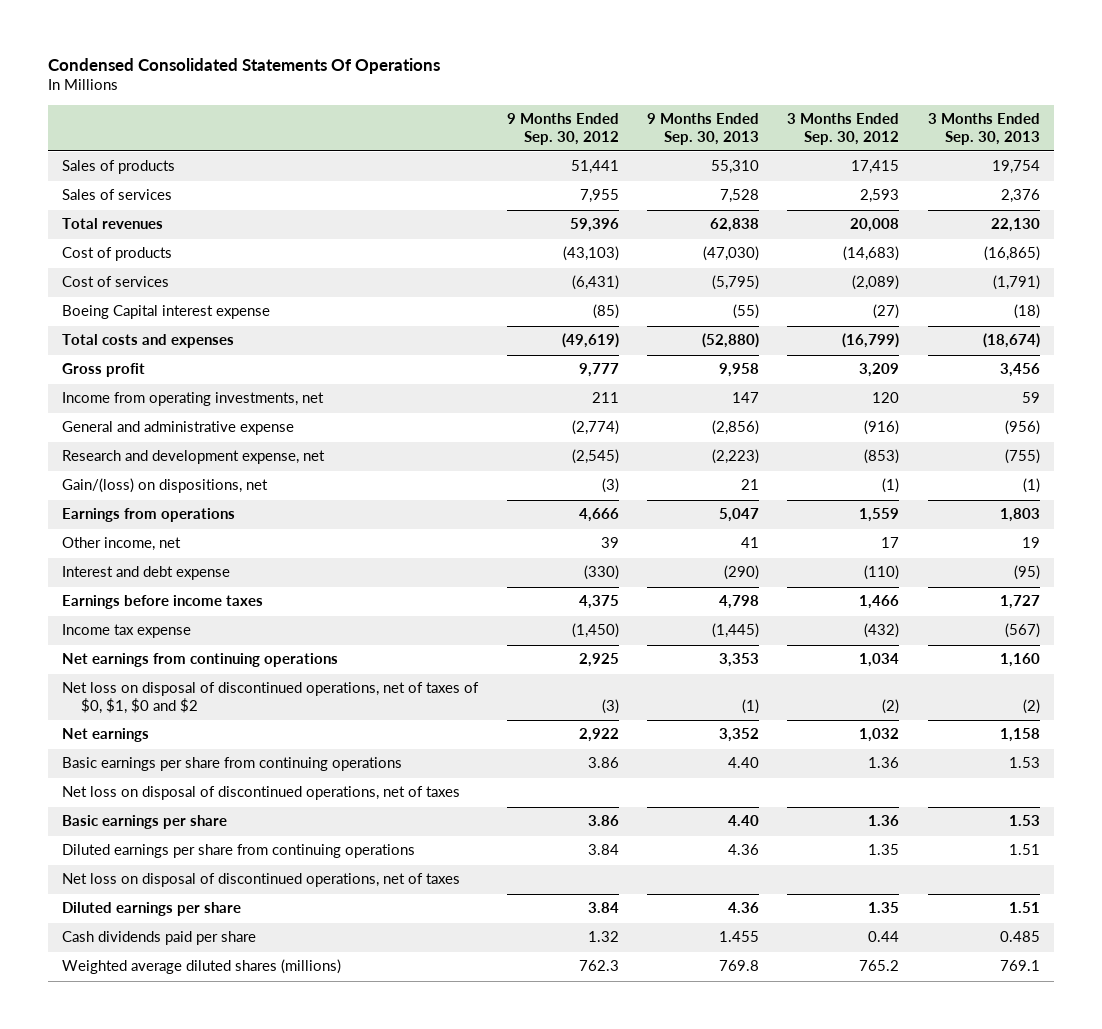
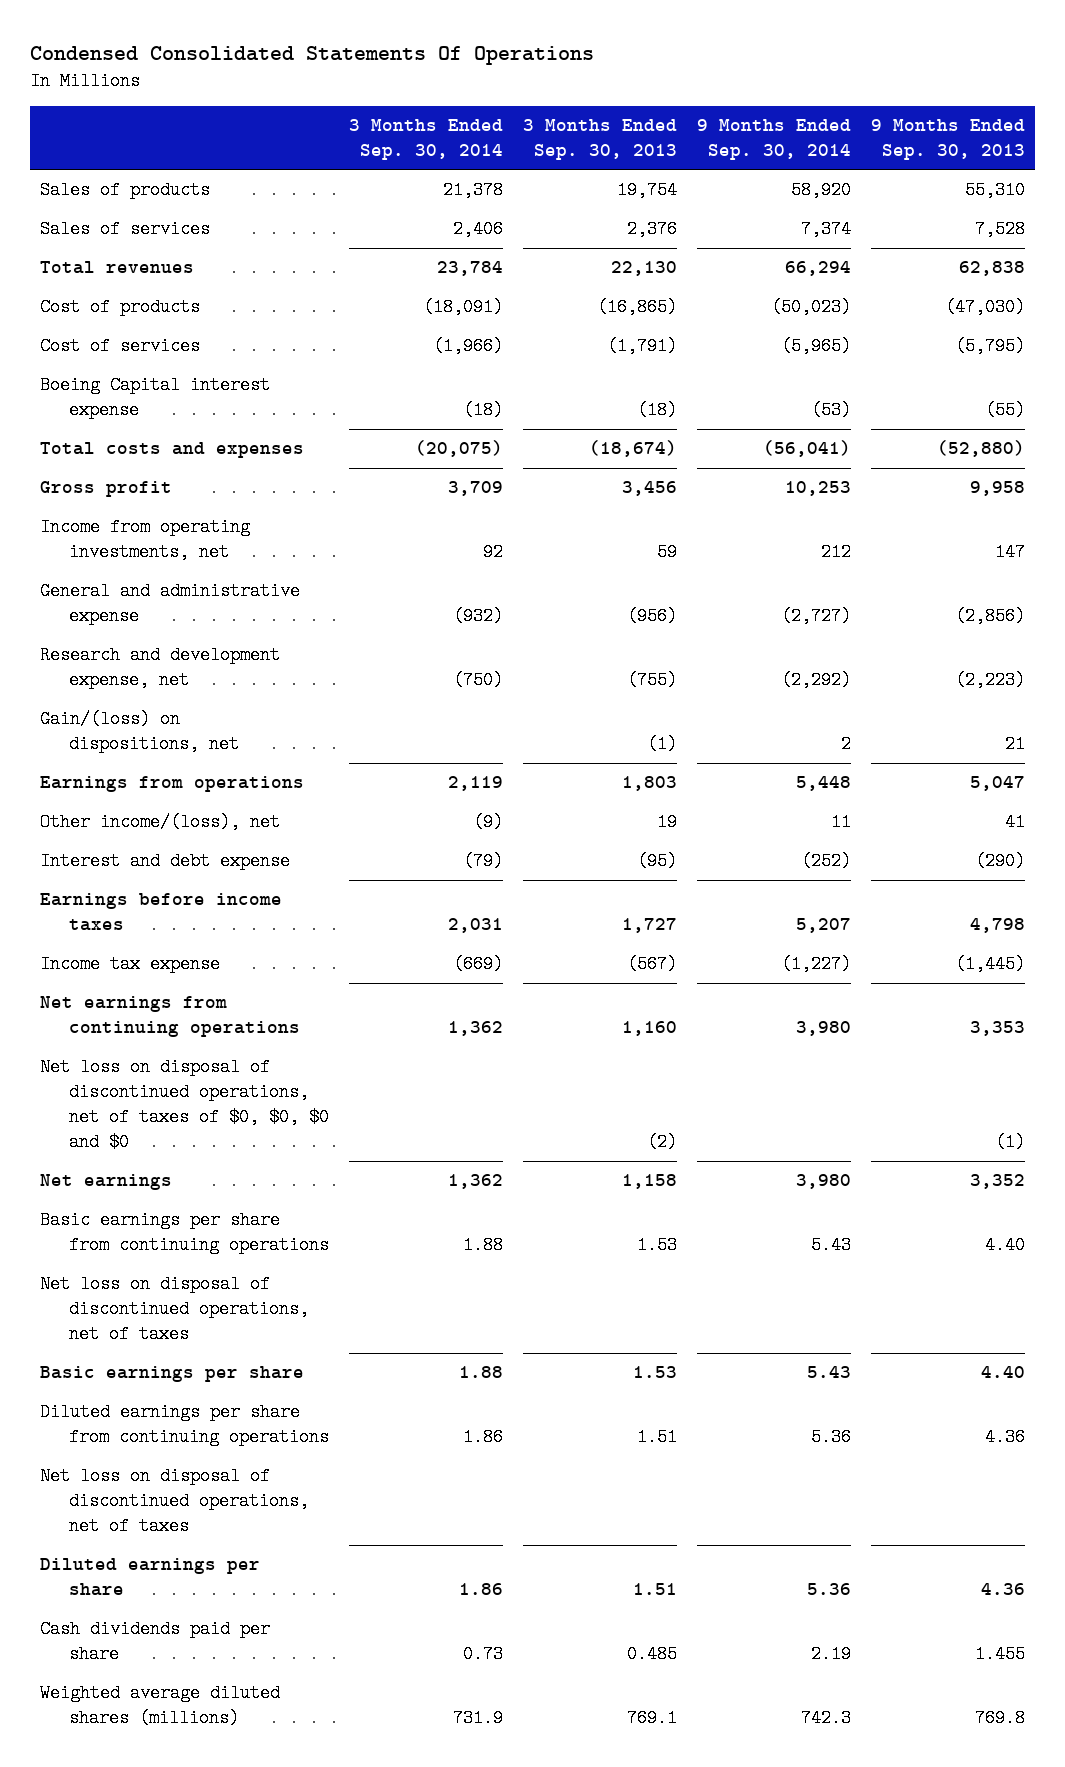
[506,113,619,145] 9 Months Ended Sep. 30, 2012 -> none
[787,113,900,145] 3 Months Ended Sep. 30, 2012 -> none
none -> [349,118,504,160] 3 Months Ended Sep. 30, 2014
none -> [697,118,852,160] 9 Months Ended Sep. 30, 2014
[62,537,182,552] Other income, net -> [39,813,280,832] Other income/(loss), net
[62,682,480,714] Net loss on disposal of discontinued operations, net of taxes of $0, $1, $0 and $2 -> [39,1058,330,1152] Net loss on disposal of discontinued operations, net of taxes of $0, $0, $0 and $0

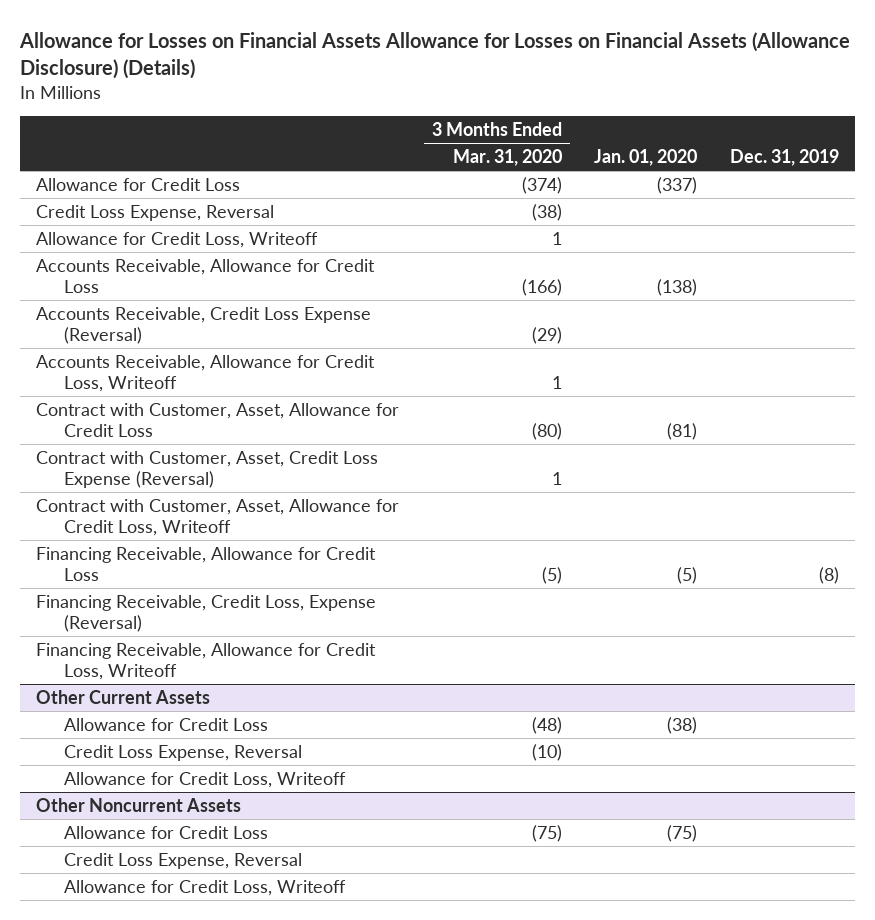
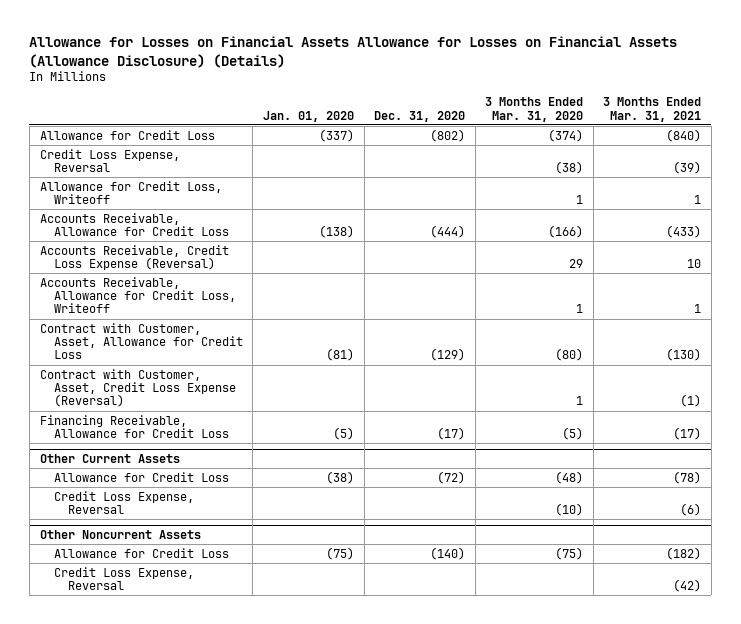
[729,149,839,167] Dec. 31, 2019 -> none
none -> [374,110,466,122] Dec. 31, 2020
none -> [603,97,702,122] 3 Months Ended Mar. 31, 2021
[531,326,562,344] (29) -> [569,258,584,268] 29
[36,498,400,536] Contract with Customer, Asset, Allowance for Credit Loss, Writeoff -> none
[36,594,377,632] Financing Receivable, Credit Loss, Expense (Reversal) -> none
[36,642,377,680] Financing Receivable, Allowance for Credit Loss, Writeoff -> none
[64,771,347,788] Allowance for Credit Loss, Writeoff -> none
[64,879,347,896] Allowance for Credit Loss, Writeoff -> none

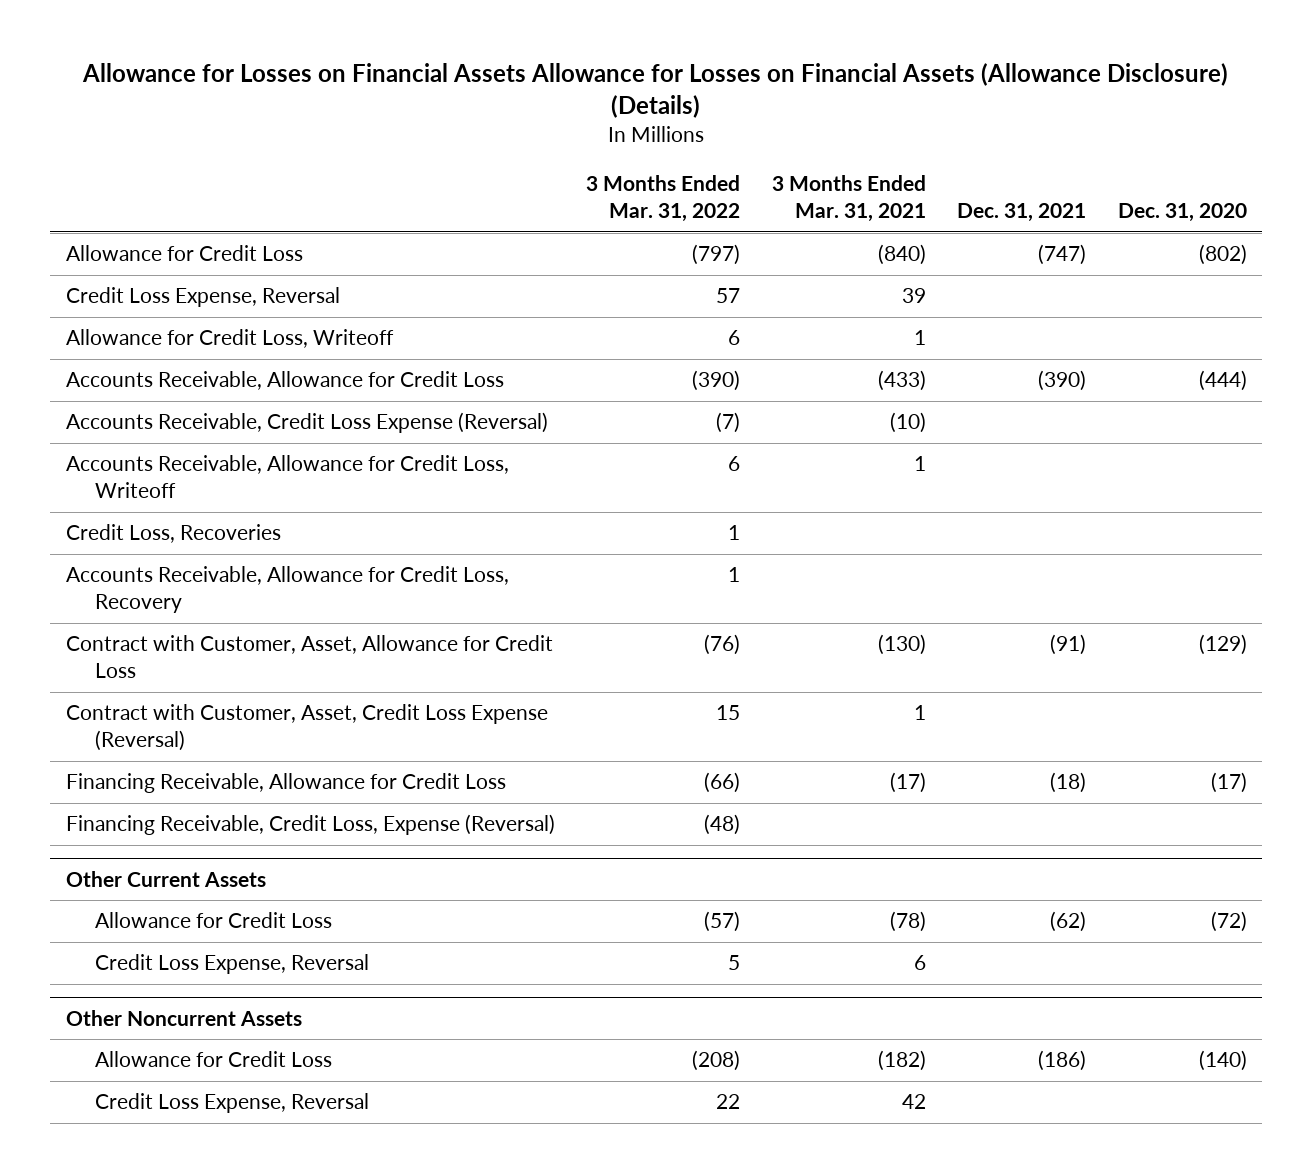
[262,110,354,122] Jan. 01, 2020 -> none
[485,97,584,122] 3 Months Ended Mar. 31, 2020 -> none
none -> [586,175,741,223] 3 Months Ended Mar. 31, 2022
none -> [957,203,1087,223] Dec. 31, 2021
[673,160,702,174] (39) -> [901,288,926,304] 39
[687,258,702,268] 10 -> [889,412,926,434] (10)
none -> [65,524,281,544] Credit Loss, Recoveries
none -> [65,566,509,614] Accounts Receivable, Allowance for Credit Loss, Recovery
[680,394,702,408] (1) -> [913,705,926,721] 1
none -> [65,814,555,836] Financing Receivable, Credit Loss, Expense (Reversal)
[680,502,702,516] (6) -> [913,955,926,971] 6
[673,578,702,592] (42) -> [901,1094,926,1110] 42

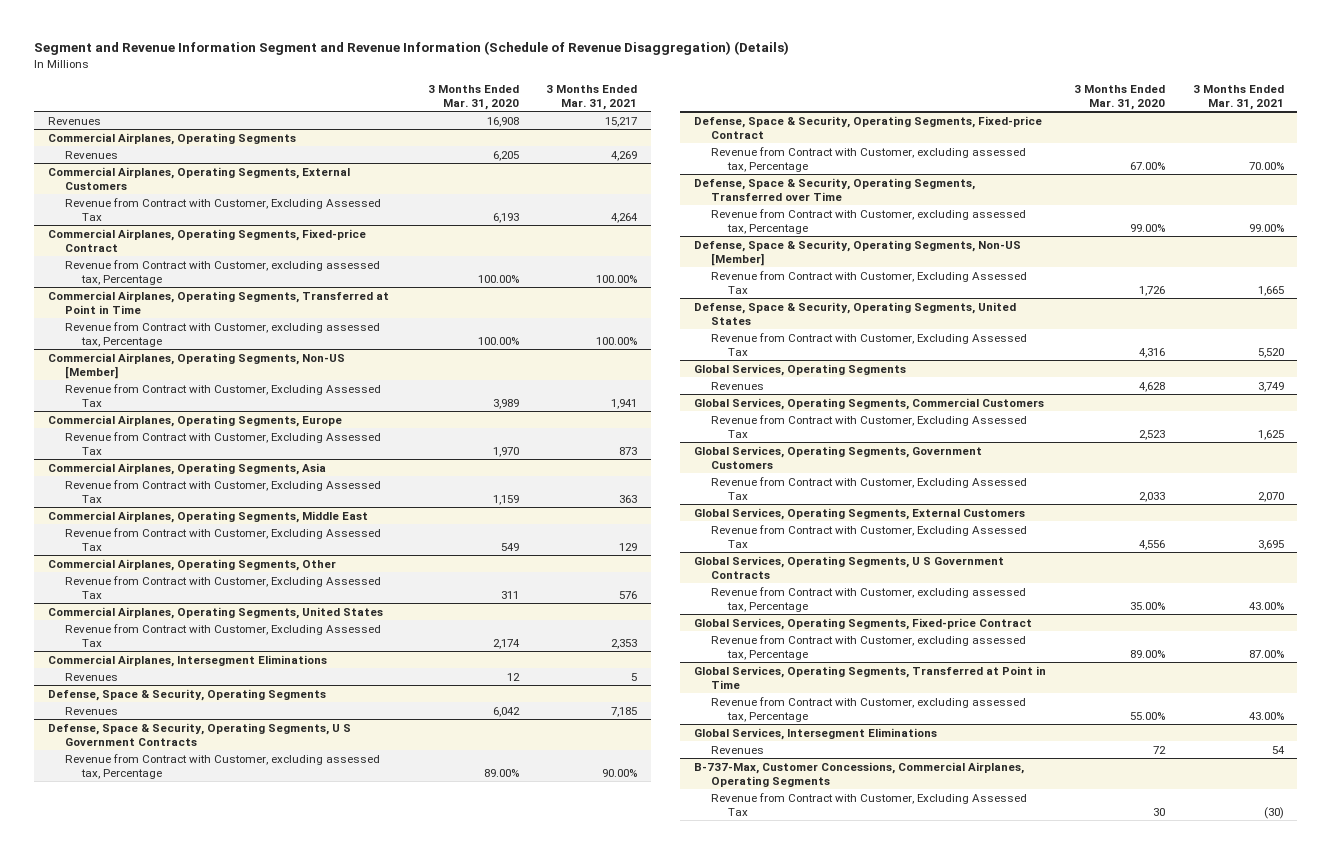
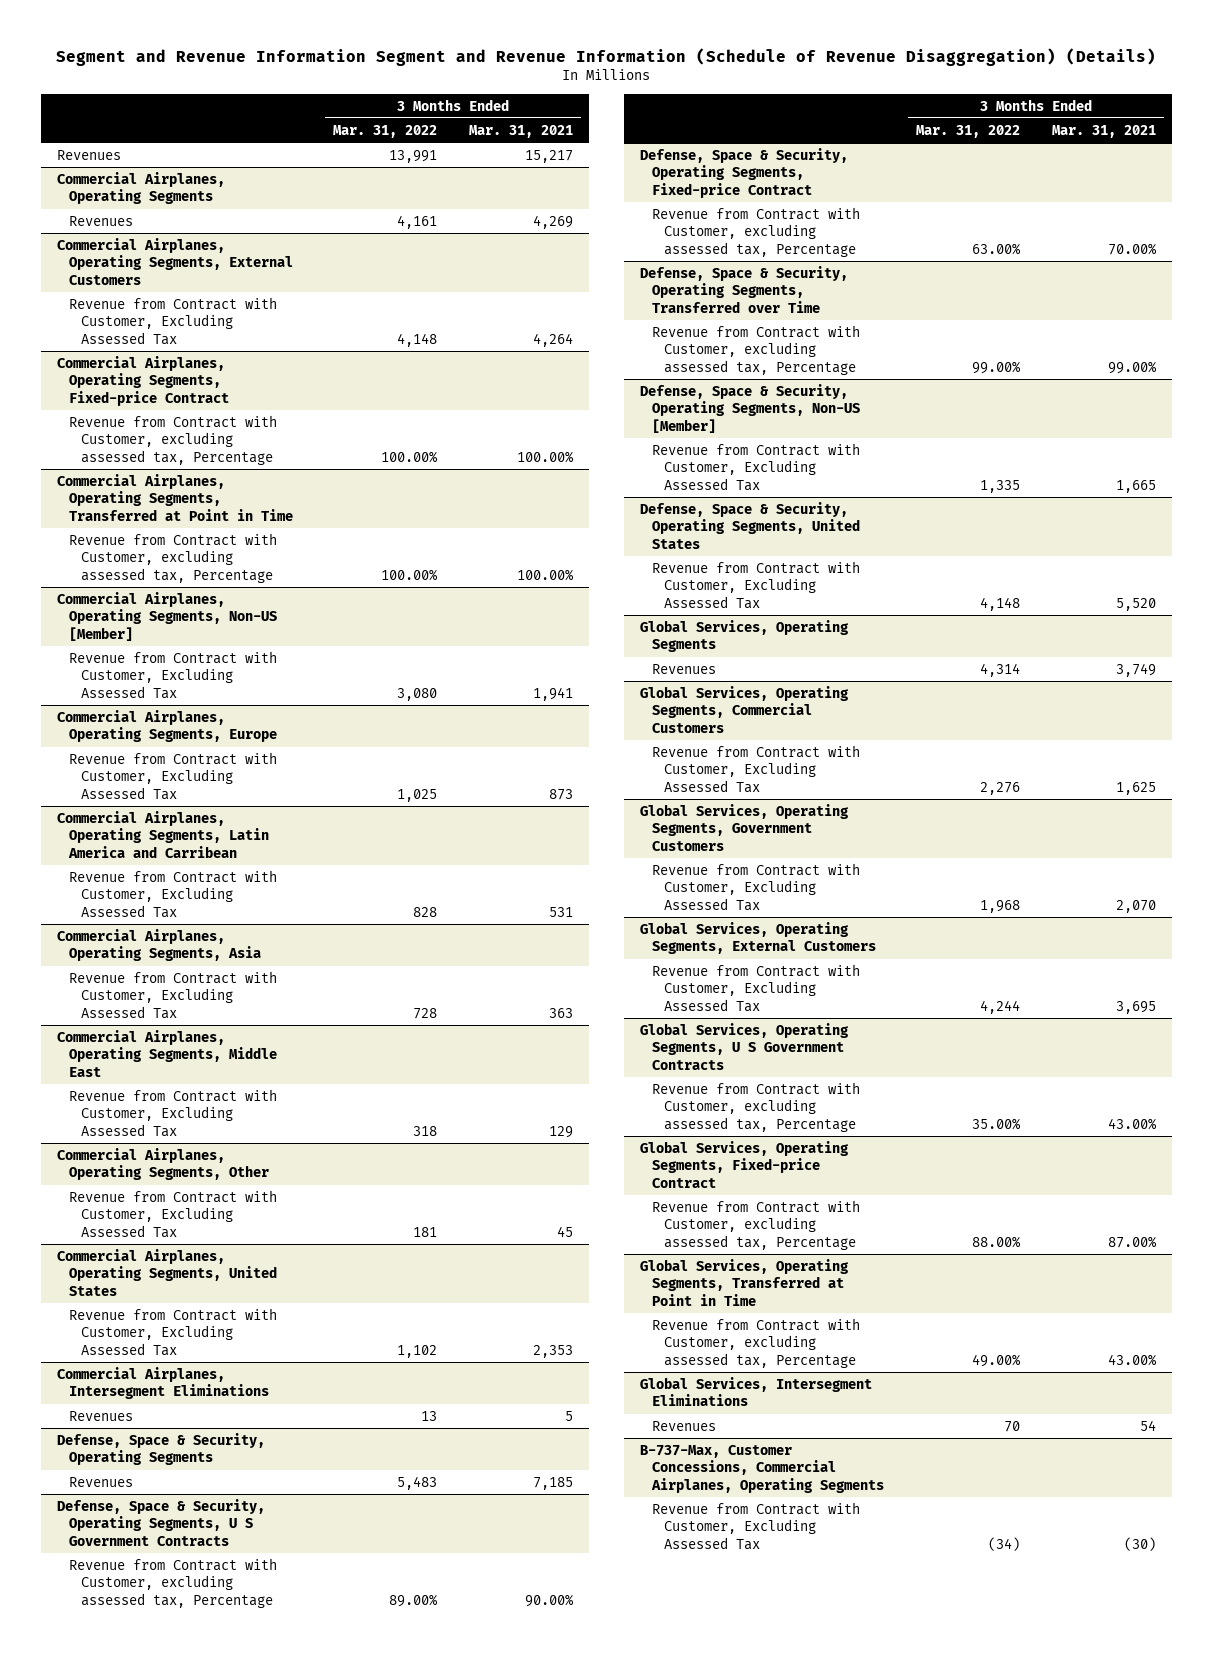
[427,84,519,110] 3 Months Ended Mar. 31, 2020 -> none
none -> [333,124,438,138] Mar. 31, 2022
none -> [56,810,269,859] Commercial Airplanes, Operating Segments, Latin America and Carribean
none -> [68,869,277,919] Revenue from Contract with Customer, Excluding Assessed Tax
[619,590,638,599] 576 -> [557,1226,574,1238] 45

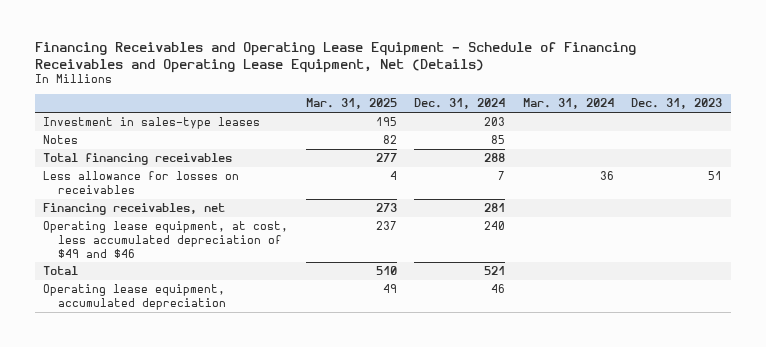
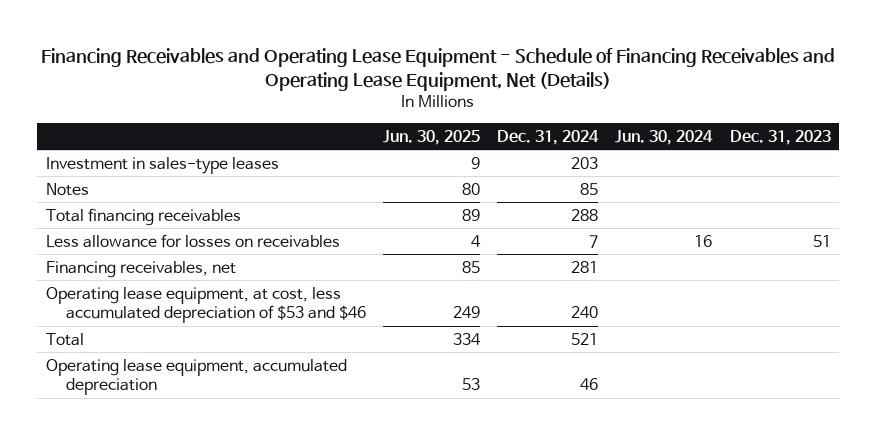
[305,98,397,110] Mar. 31, 2025 -> none
[522,98,614,110] Mar. 31, 2024 -> none
none -> [383,129,481,145] Jun. 30, 2025
none -> [615,129,714,145] Jun. 30, 2024
[43,221,289,258] Operating lease equipment, at cost, less accumulated depreciation of $49 and $46 -> [45,286,367,324] Operating lease equipment, at cost, less accumulated depreciation of $53 and $46

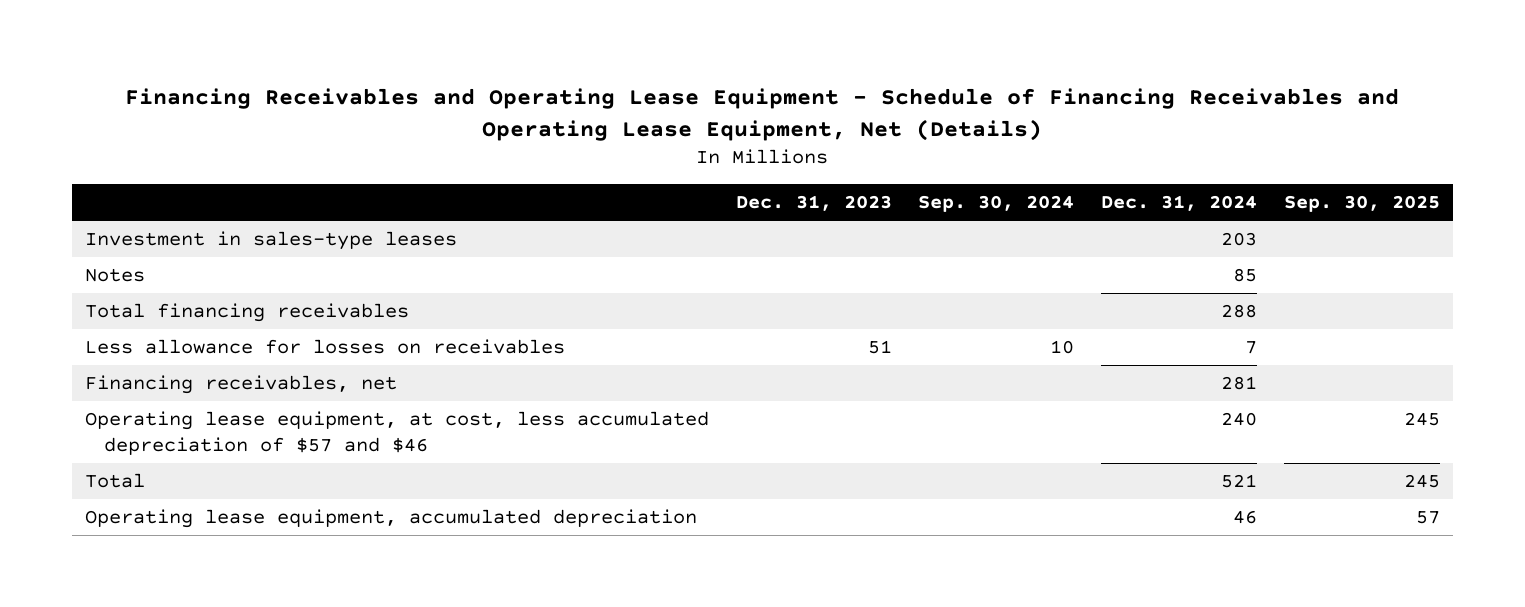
[383,129,481,145] Jun. 30, 2025 -> none
[615,129,714,145] Jun. 30, 2024 -> none
none -> [918,195,1075,213] Sep. 30, 2024
none -> [1283,195,1440,213] Sep. 30, 2025
[45,286,367,324] Operating lease equipment, at cost, less accumulated depreciation of $53 and $46 -> [85,411,710,455] Operating lease equipment, at cost, less accumulated depreciation of $57 and $46

